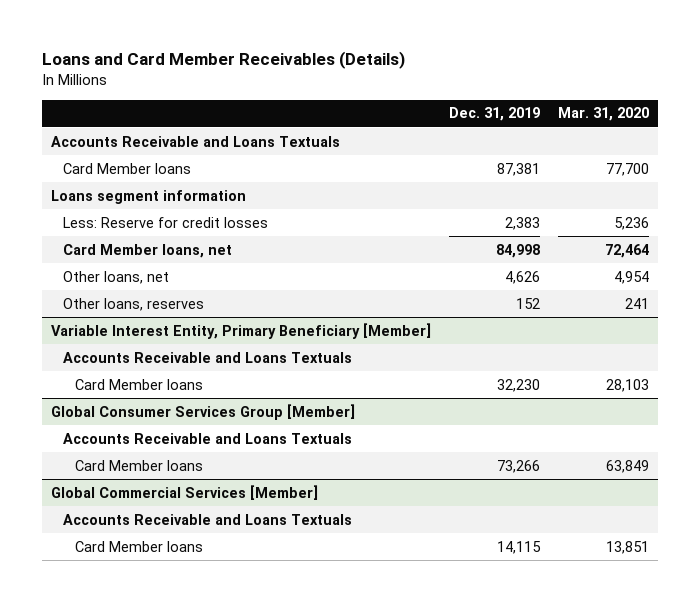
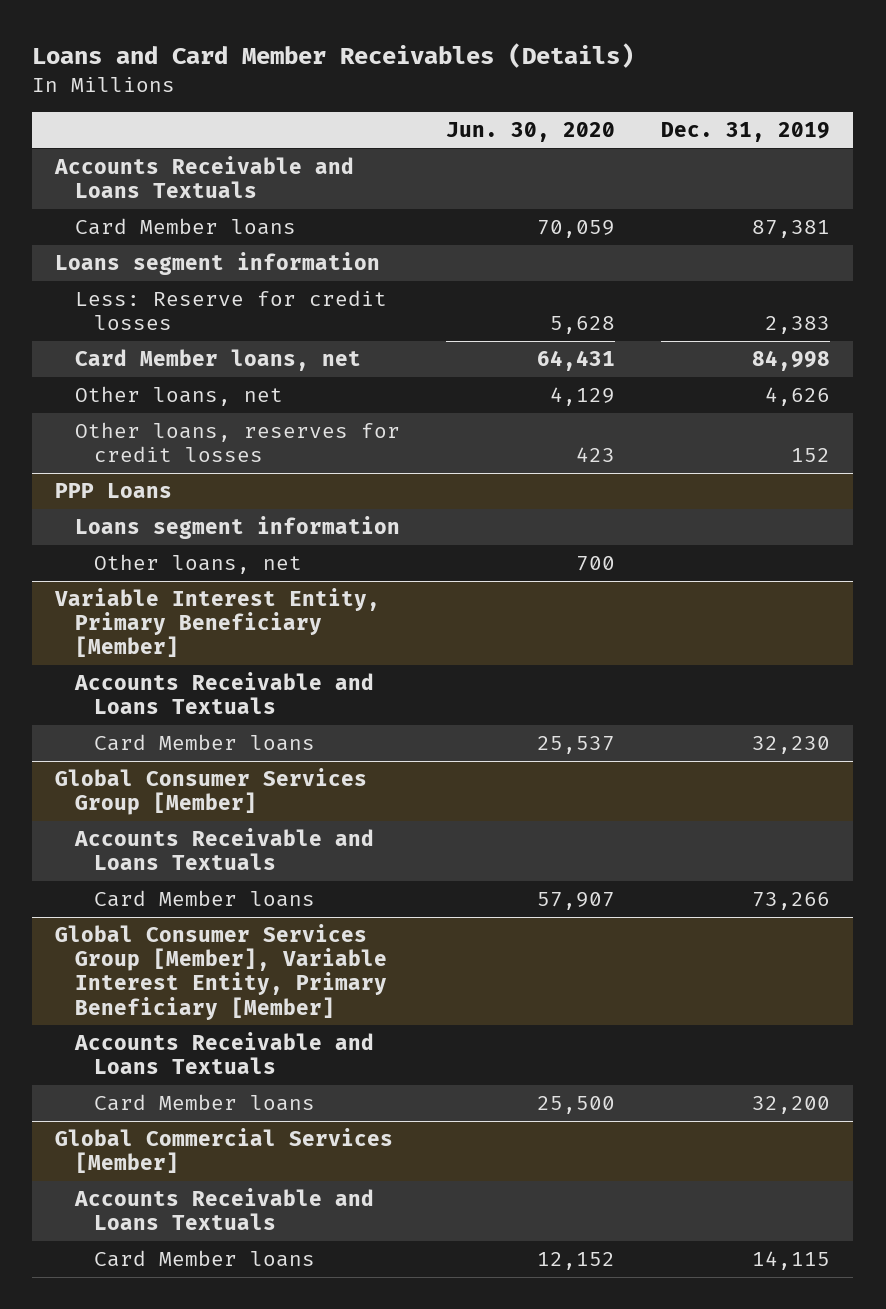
[557,107,649,122] Mar. 31, 2020 -> none
none -> [445,122,615,143] Jun. 30, 2020
[63,297,205,311] Other loans, reserves -> [74,421,400,463] Other loans, reserves for credit losses
none -> [55,482,173,498] PPP Loans
none -> [74,515,400,539] Loans segment information
none -> [93,553,302,574] Other loans, net
none -> [55,923,387,1020] Global Consumer Services Group [Member], Variable Interest Entity, Primary Beneficiary [Member]
none -> [73,1031,374,1075] Accounts Receivable and Loans Textuals
none -> [93,1093,315,1111] Card Member loans

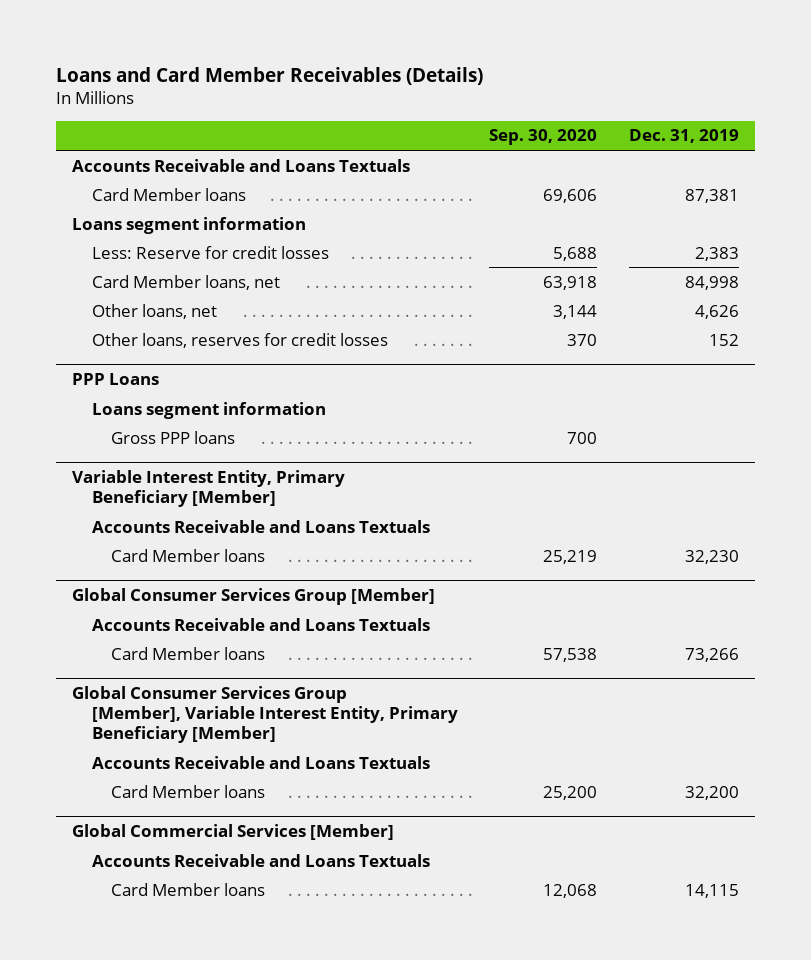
[445,122,615,143] Jun. 30, 2020 -> none
none -> [489,129,598,146] Sep. 30, 2020
[93,553,302,574] Other loans, net -> [110,430,235,444] Gross PPP loans

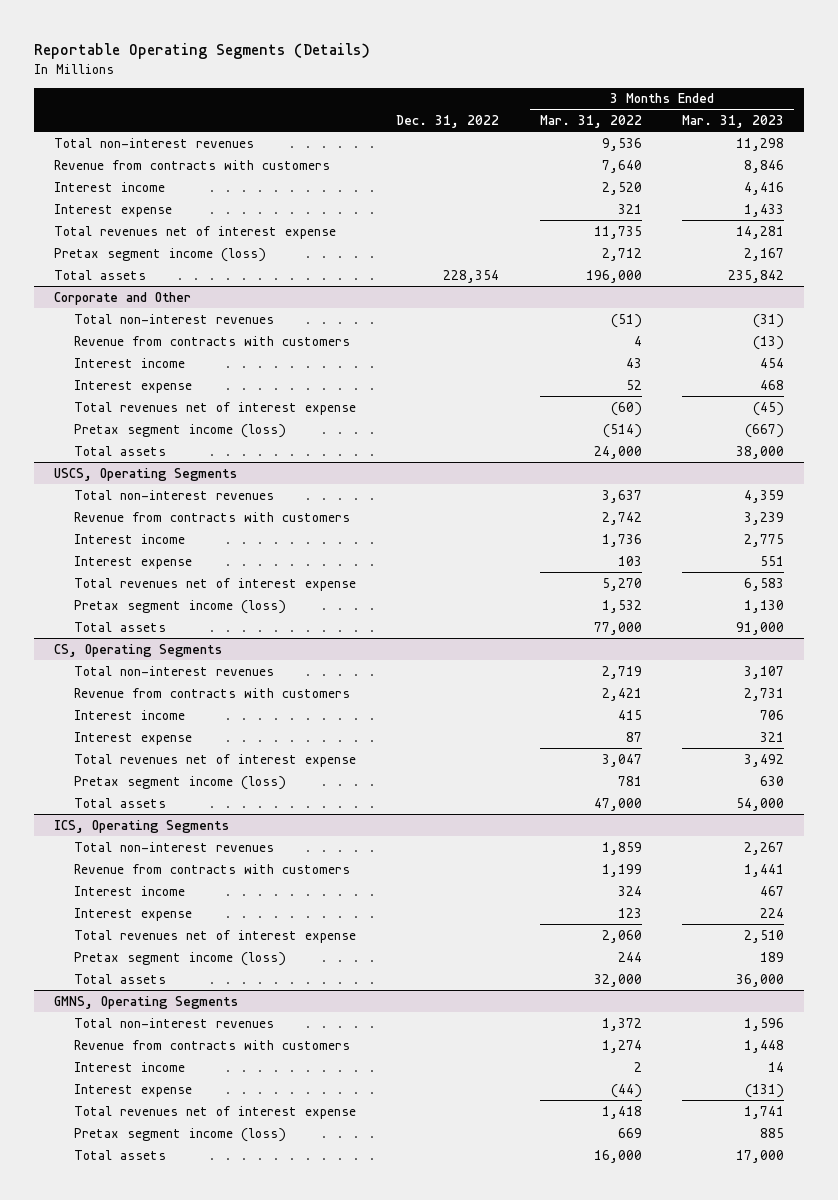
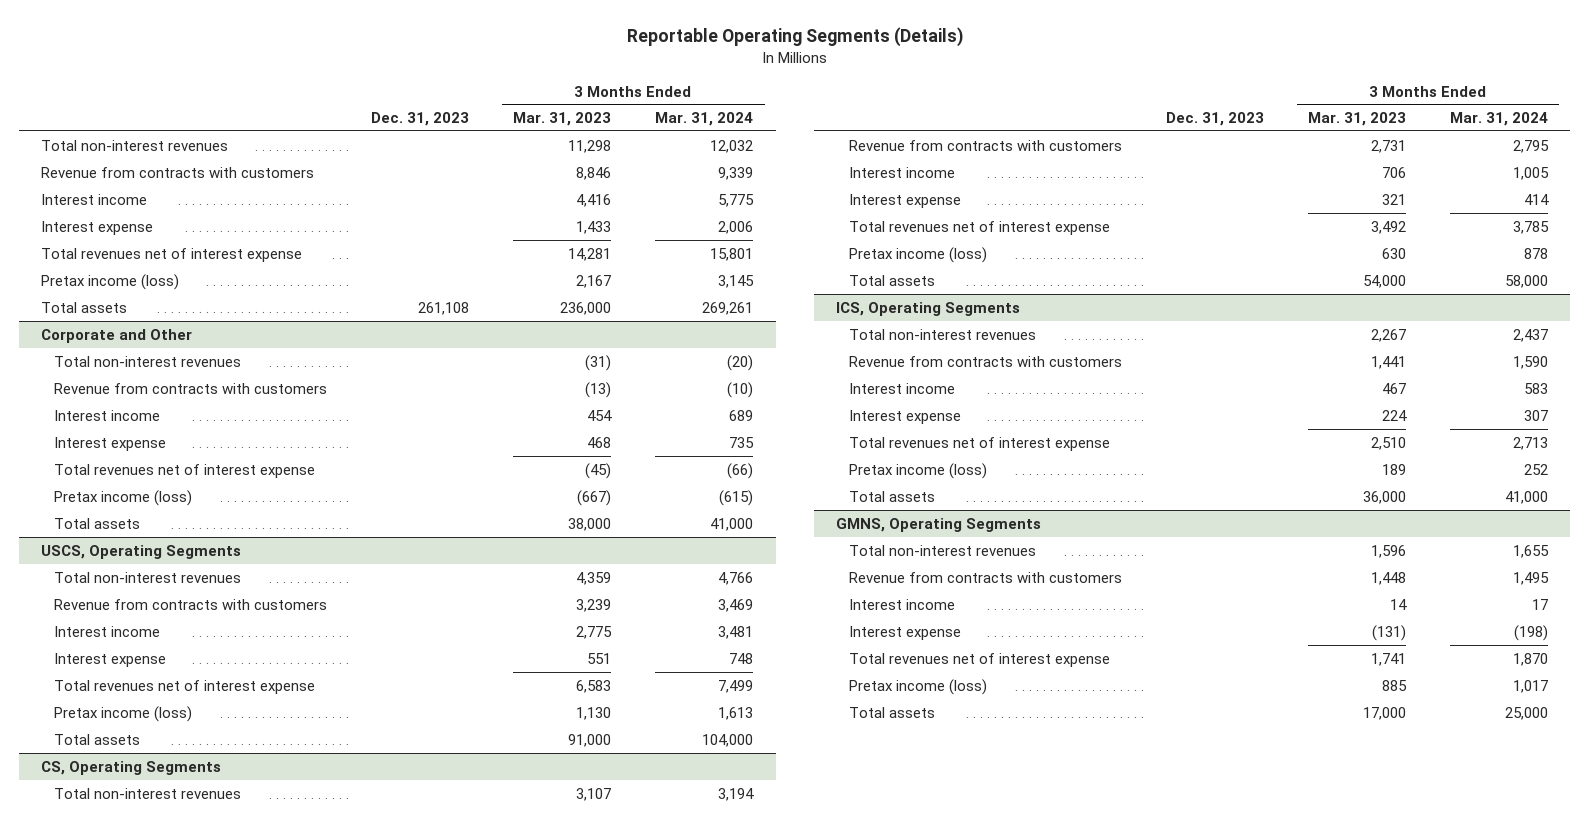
[396,115,500,129] Dec. 31, 2022 -> none
[539,115,642,129] Mar. 31, 2022 -> none
none -> [370,112,469,127] Dec. 31, 2023
none -> [655,112,754,127] Mar. 31, 2024
[54,247,267,262] Pretax segment income (loss) -> [40,273,179,290] Pretax income (loss)
[727,269,784,283] 235,842 -> [560,301,612,315] 236,000
[74,423,287,438] Pretax segment income (loss) -> [53,489,192,506] Pretax income (loss)
[74,599,287,614] Pretax segment income (loss) -> [53,705,192,722] Pretax income (loss)
[74,775,287,790] Pretax segment income (loss) -> [848,246,987,263] Pretax income (loss)
[74,951,287,966] Pretax segment income (loss) -> [848,462,987,479] Pretax income (loss)
[74,1127,287,1142] Pretax segment income (loss) -> [848,678,987,695] Pretax income (loss)

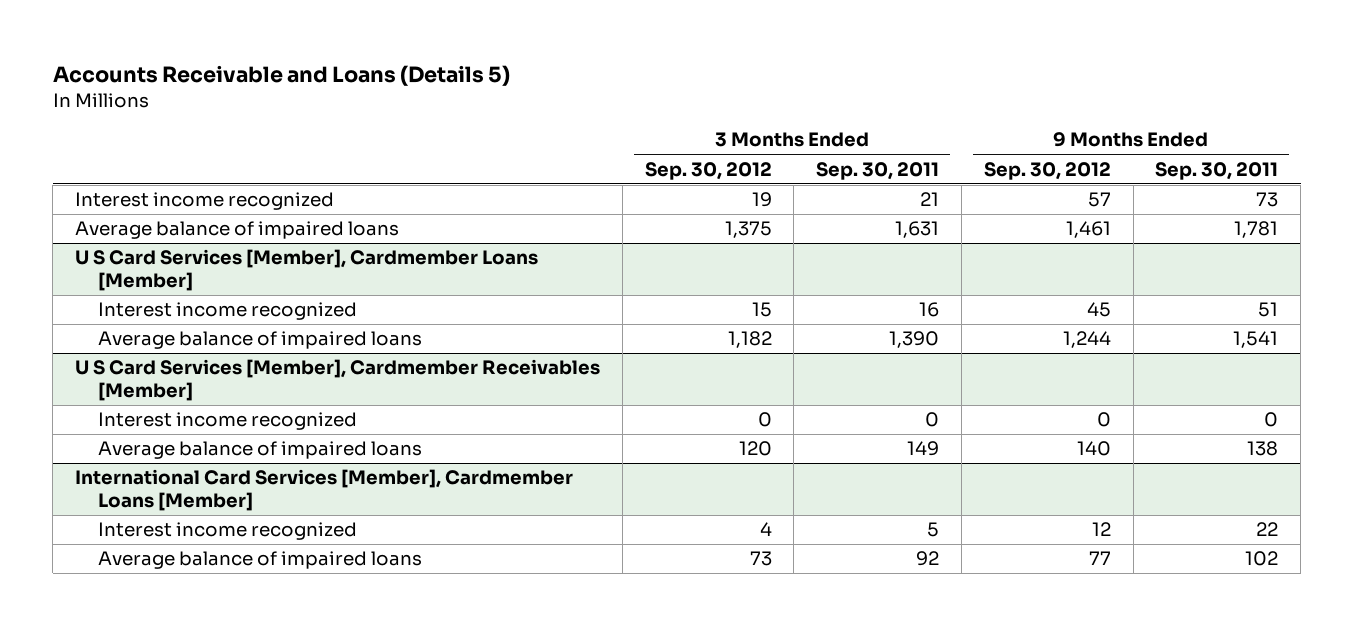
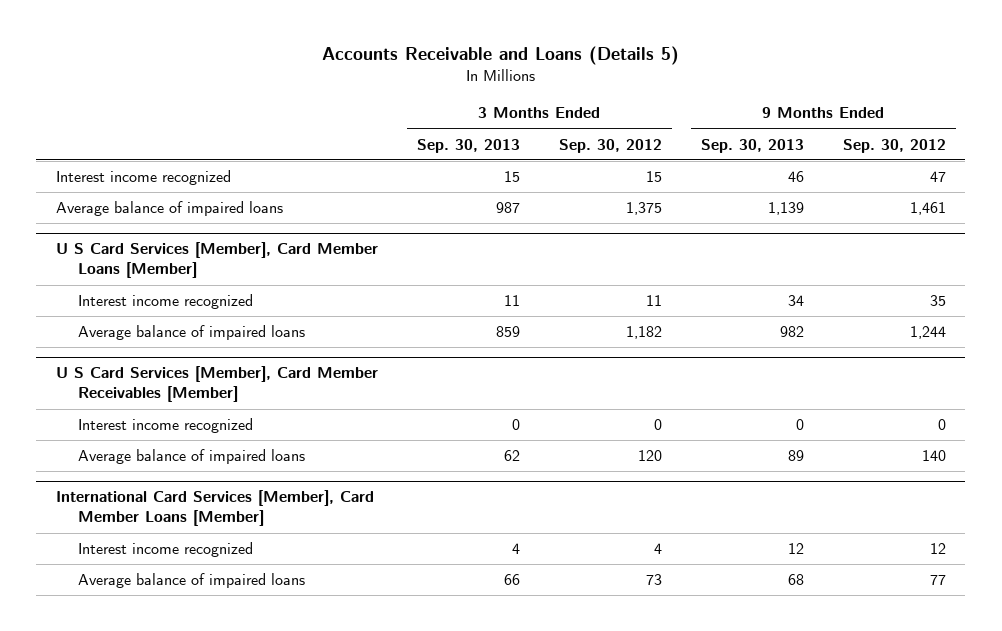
[816,161,940,180] Sep. 30, 2011 -> none
[1155,161,1279,180] Sep. 30, 2011 -> none
none -> [416,138,520,153] Sep. 30, 2013
none -> [700,138,804,153] Sep. 30, 2013
[751,192,772,208] 19 -> [645,171,662,183] 15
[1087,192,1111,208] 57 -> [929,171,946,183] 47
[75,249,539,292] U S Card Services [Member], Cardmember Loans [Member] -> [55,242,378,279] U S Card Services [Member], Card Member Loans [Member]
[751,302,772,318] 15 -> [645,295,662,307] 11
[1086,302,1111,318] 45 -> [929,295,946,307] 35
[75,359,601,402] U S Card Services [Member], Cardmember Receivables [Member] -> [55,366,378,403] U S Card Services [Member], Card Member Receivables [Member]
[75,469,574,512] International Card Services [Member], Cardmember Loans [Member] -> [55,490,374,527] International Card Services [Member], Card Member Loans [Member]

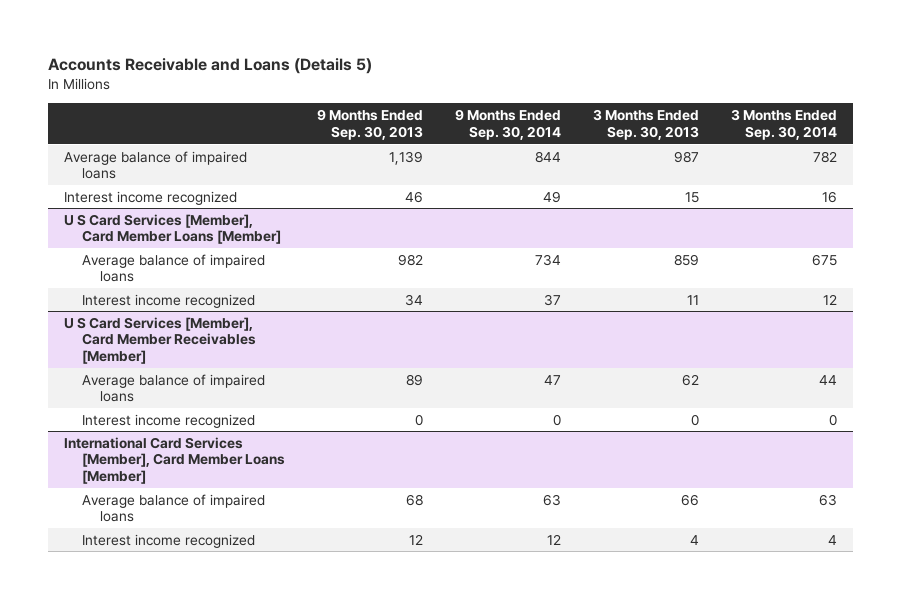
[558,138,662,153] Sep. 30, 2012 -> none
[842,138,946,153] Sep. 30, 2012 -> none
none -> [455,109,562,140] 9 Months Ended Sep. 30, 2014
none -> [731,109,838,140] 3 Months Ended Sep. 30, 2014
[55,170,231,186] Interest income recognized -> [64,190,238,205] Interest income recognized
[77,294,253,310] Interest income recognized -> [82,293,256,308] Interest income recognized
[77,418,253,434] Interest income recognized -> [82,413,256,428] Interest income recognized
[77,542,253,558] Interest income recognized -> [82,533,256,548] Interest income recognized

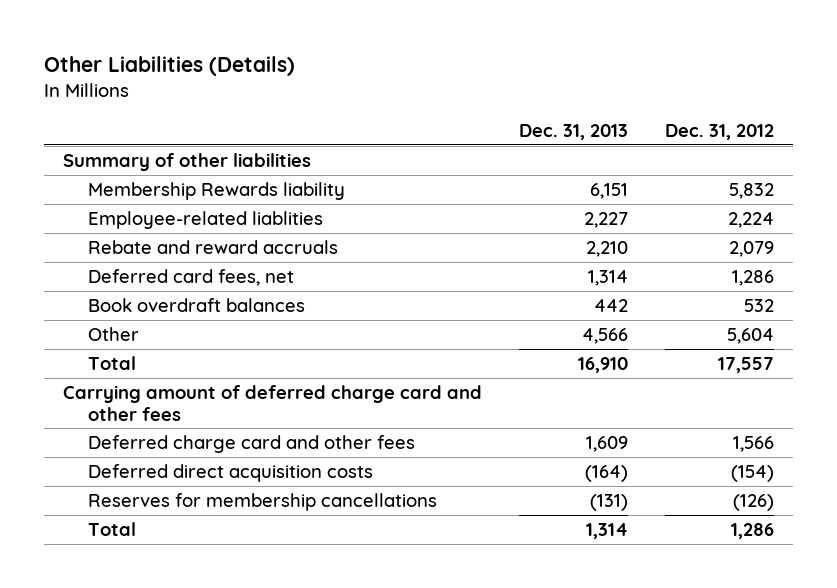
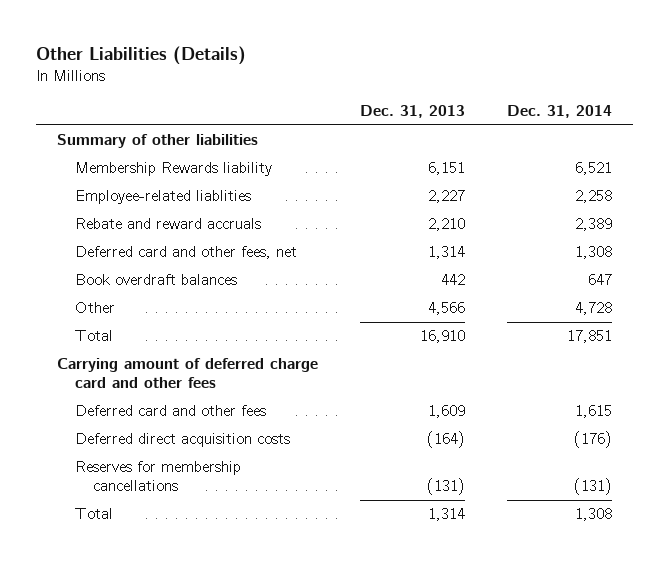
[665,123,775,140] Dec. 31, 2012 -> none
none -> [507,105,613,119] Dec. 31, 2014
[87,269,294,287] Deferred card fees, net -> [75,246,298,260] Deferred card and other fees, net
[87,435,415,454] Deferred charge card and other fees -> [75,405,267,417] Deferred card and other fees

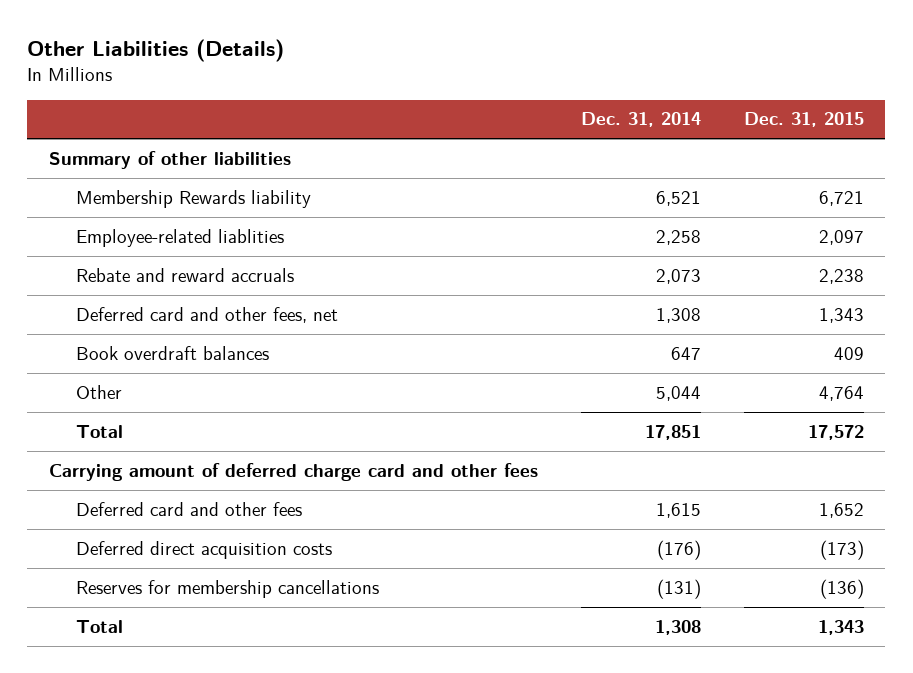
[360,105,466,119] Dec. 31, 2013 -> none
none -> [743,112,864,128] Dec. 31, 2015
[575,218,613,232] 2,389 -> [655,268,701,284] 2,073
[575,302,613,316] 4,728 -> [655,385,701,401] 5,044

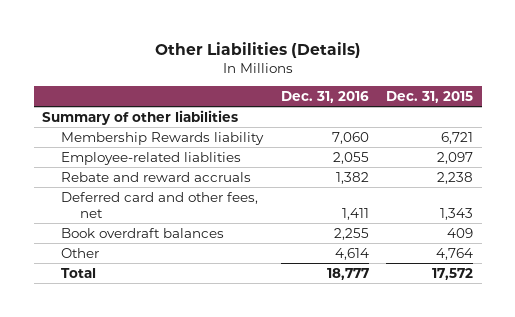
[580,112,701,128] Dec. 31, 2014 -> none
none -> [280,90,369,103] Dec. 31, 2016
[48,462,538,481] Carrying amount of deferred charge card and other fees -> none
[76,501,303,516] Deferred card and other fees -> none
[76,540,333,559] Deferred direct acquisition costs -> none
[76,579,380,598] Reserves for membership cancellations -> none
[76,619,124,633] Total -> none

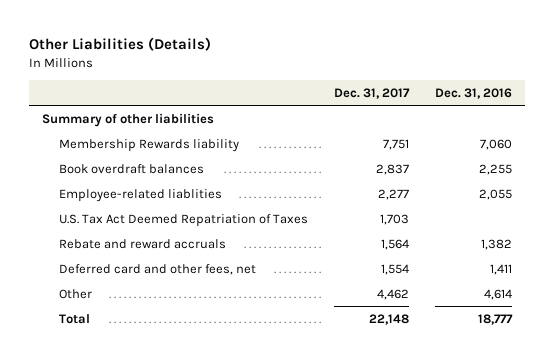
[386,90,474,103] Dec. 31, 2015 -> none
none -> [334,87,411,99] Dec. 31, 2017
[61,227,225,238] Book overdraft balances -> [58,163,204,174] Book overdraft balances
none -> [58,213,308,227] U.S. Tax Act Deemed Repatriation of Taxes

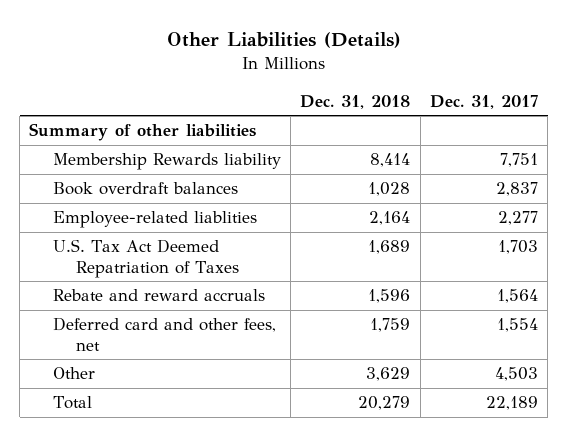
[435,87,513,99] Dec. 31, 2016 -> none
none -> [300,94,411,109] Dec. 31, 2018
[377,288,410,300] 4,462 -> [494,367,538,382] 4,503
[369,313,410,325] 22,148 -> [485,396,538,411] 22,189

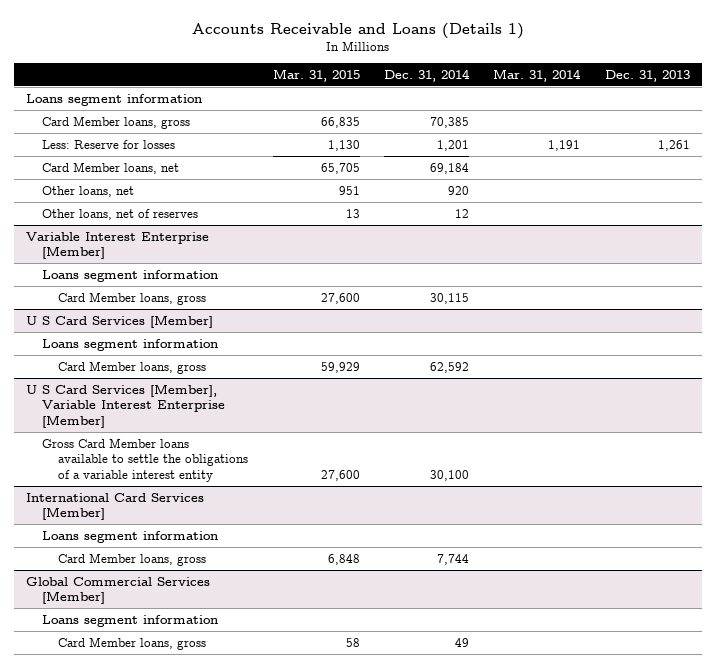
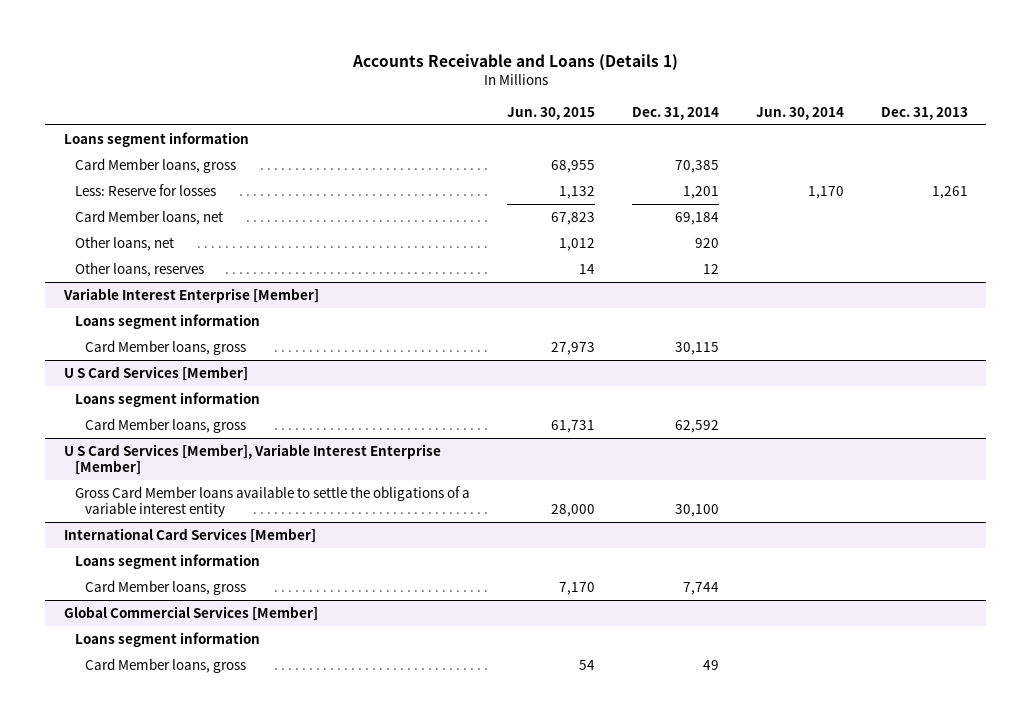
[272,68,360,82] Mar. 31, 2015 -> none
[493,68,582,82] Mar. 31, 2014 -> none
none -> [506,106,595,120] Jun. 30, 2015
none -> [755,106,844,120] Jun. 30, 2014
[42,208,199,220] Other loans, net of reserves -> [74,261,204,277] Other loans, reserves

